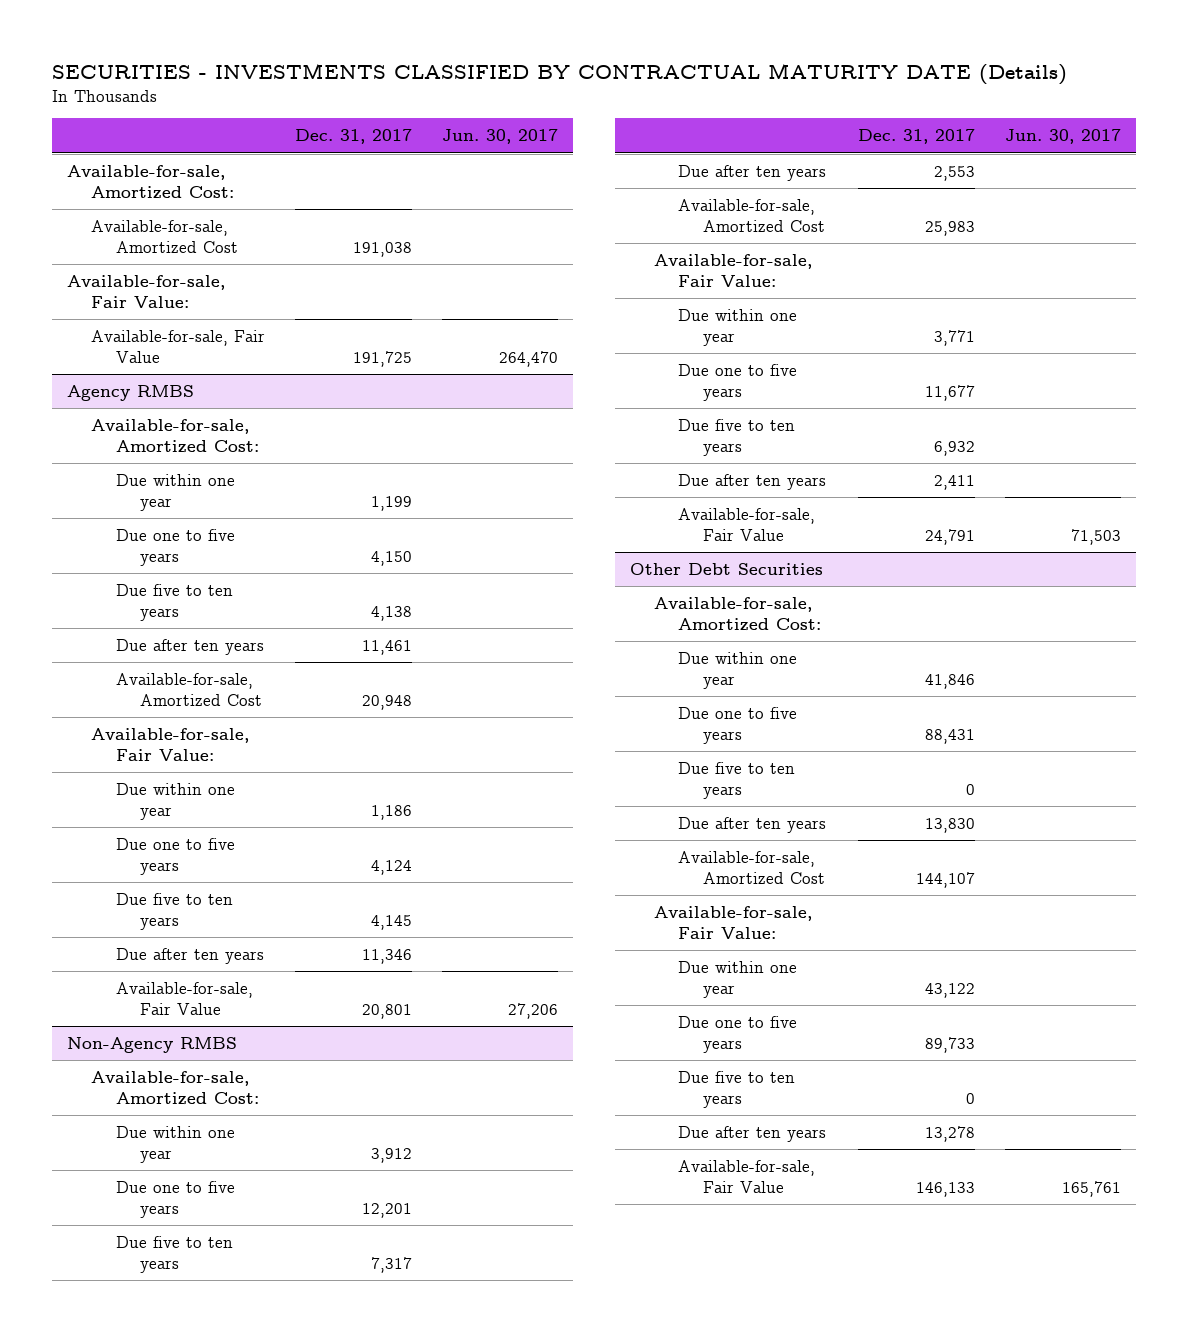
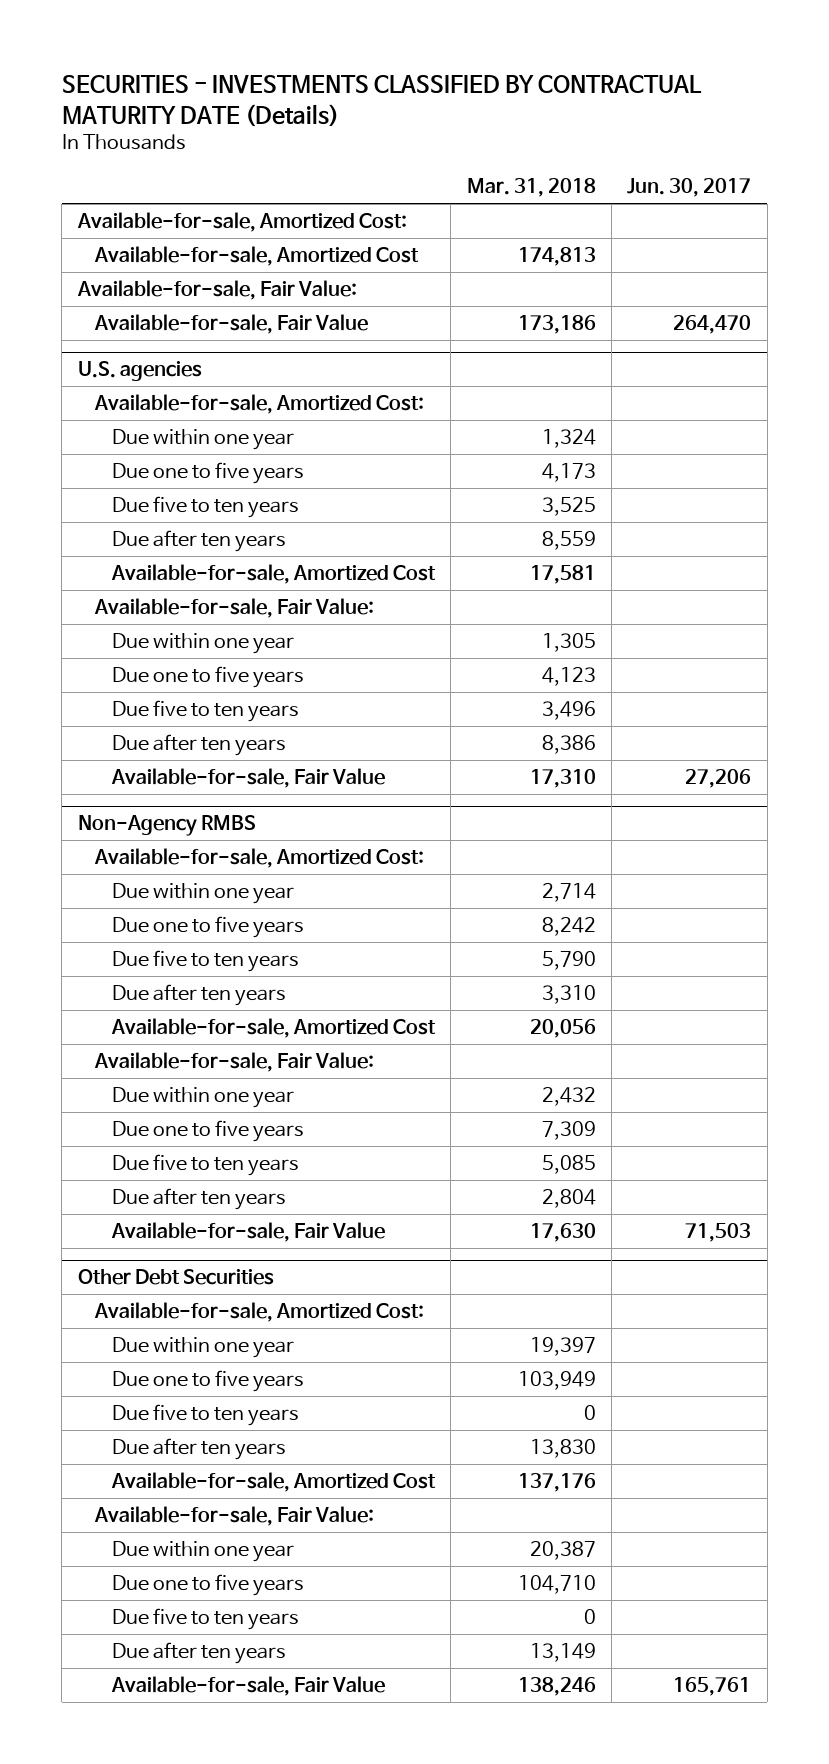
[295,129,413,145] Dec. 31, 2017 -> none
none -> [466,178,596,198] Mar. 31, 2018
[67,384,195,401] Agency RMBS -> [77,361,202,382] U.S. agencies

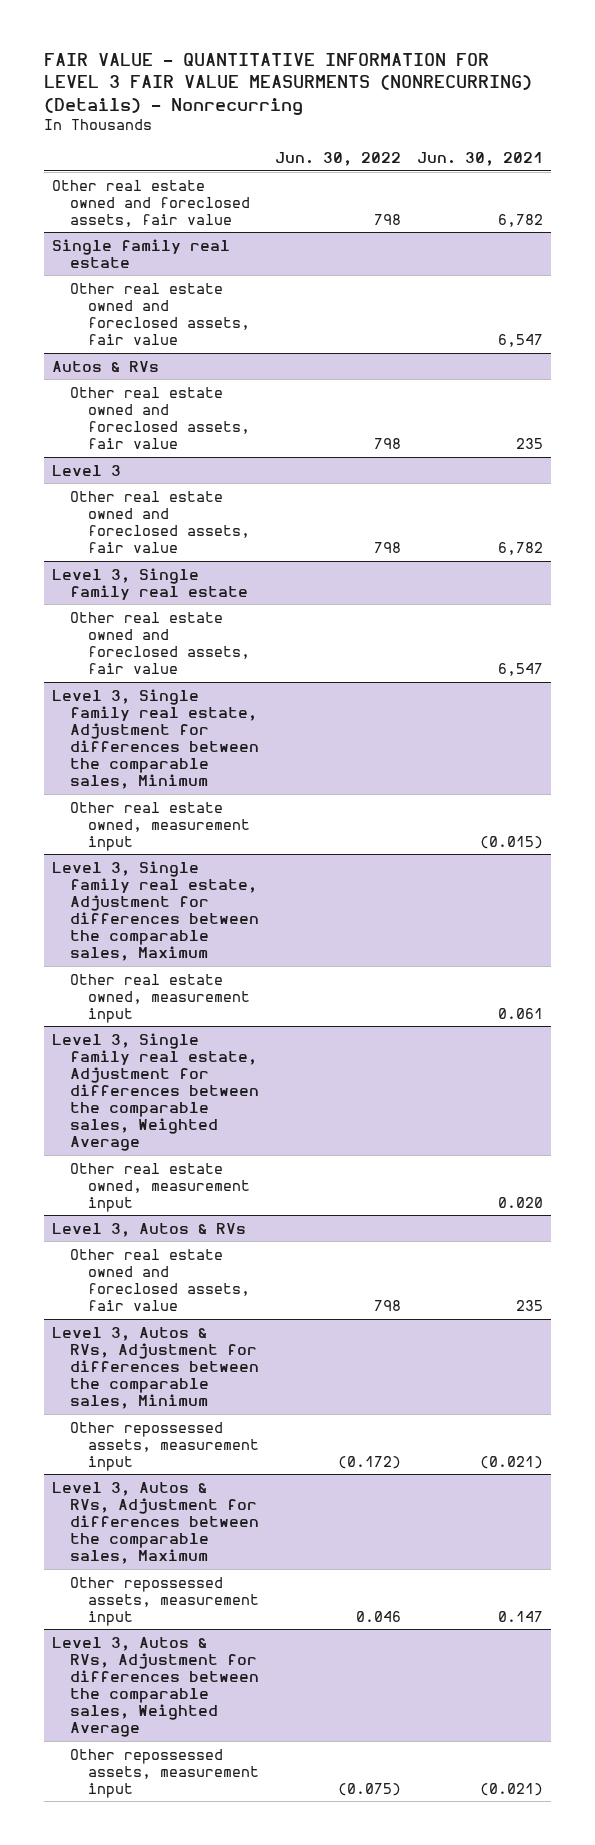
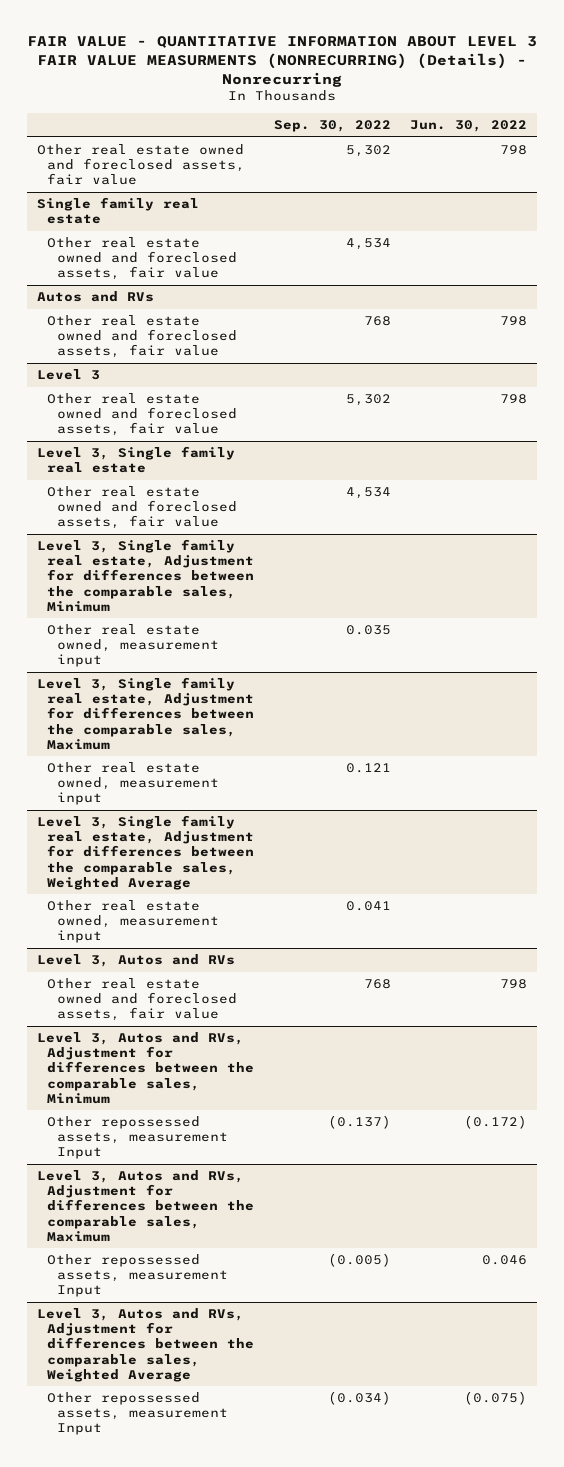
[43,53,532,115] FAIR VALUE - QUANTITATIVE INFORMATION FOR LEVEL 3 FAIR VALUE MEASURMENTS (NONRECURRING) (Details) - Nonrecurring -> [26,35,537,87] FAIR VALUE - QUANTITATIVE INFORMATION ABOUT LEVEL 3 FAIR VALUE MEASURMENTS (NONRECURRING) (Details) - Nonrecurring
[417,152,544,167] Jun. 30, 2021 -> none
none -> [273,119,391,132] Sep. 30, 2022
[51,360,159,372] Autos & RVs -> [36,291,154,303] Autos and RVs
[51,1222,246,1237] Level 3, Autos & RVs -> [36,954,235,968] Level 3, Autos and RVs
[51,1326,260,1410] Level 3, Autos & RVs, Adjustment for differences between the comparable sales, Minimum -> [36,1032,254,1104] Level 3, Autos and RVs, Adjustment for differences between the comparable sales, Minimum
[70,1421,260,1471] Other repossessed assets, measurement input -> [46,1116,229,1160] Other repossessed assets, measurement Input
[51,1481,260,1565] Level 3, Autos & RVs, Adjustment for differences between the comparable sales, Maximum -> [36,1170,254,1242] Level 3, Autos and RVs, Adjustment for differences between the comparable sales, Maximum
[70,1576,260,1626] Other repossessed assets, measurement input -> [46,1254,229,1298] Other repossessed assets, measurement Input
[51,1636,260,1738] Level 3, Autos & RVs, Adjustment for differences between the comparable sales, Weighted Average -> [36,1308,254,1382] Level 3, Autos and RVs, Adjustment for differences between the comparable sales, Weighted Average
[70,1748,260,1798] Other repossessed assets, measurement input -> [46,1392,229,1436] Other repossessed assets, measurement Input

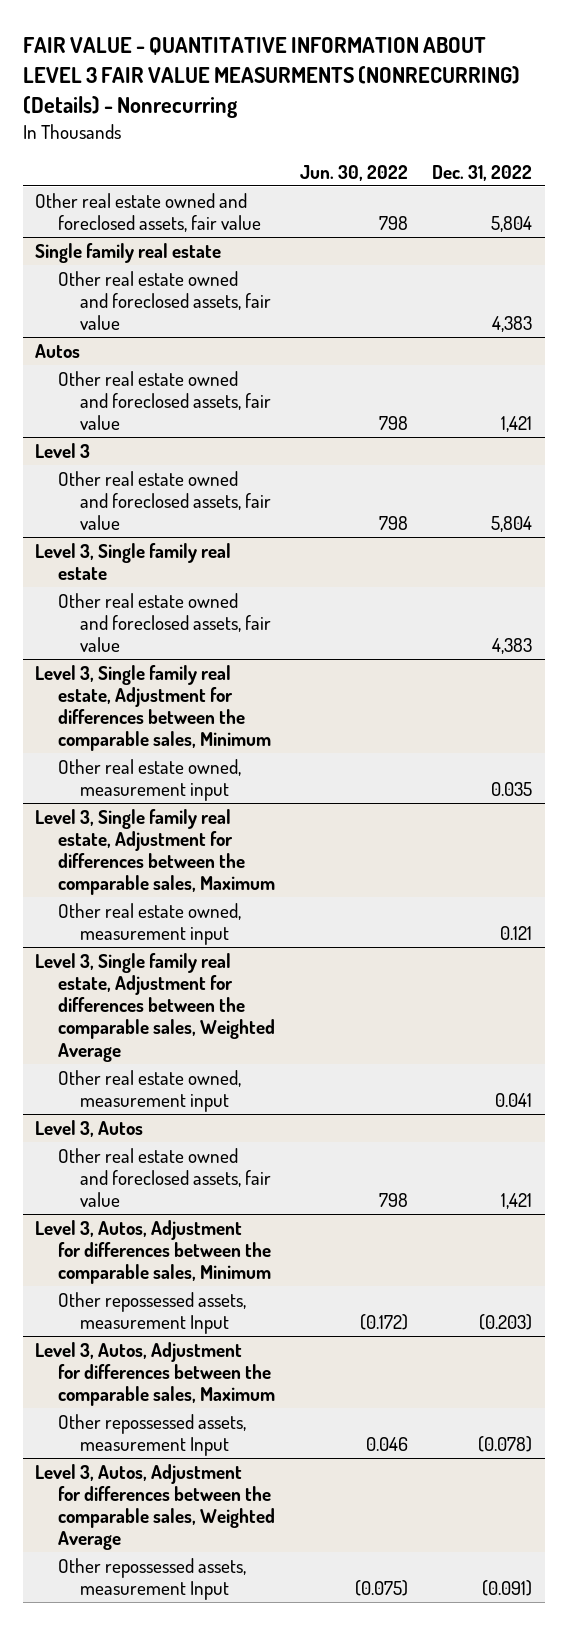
[273,119,391,132] Sep. 30, 2022 -> none
none -> [432,164,533,181] Dec. 31, 2022
[36,291,154,303] Autos and RVs -> [35,343,81,358] Autos
[36,954,235,968] Level 3, Autos and RVs -> [35,1119,144,1137] Level 3, Autos
[36,1032,254,1104] Level 3, Autos and RVs, Adjustment for differences between the comparable sales, Minimum -> [35,1219,271,1285] Level 3, Autos, Adjustment for differences between the comparable sales, Minimum
[36,1170,254,1242] Level 3, Autos and RVs, Adjustment for differences between the comparable sales, Maximum -> [35,1341,275,1407] Level 3, Autos, Adjustment for differences between the comparable sales, Maximum
[36,1308,254,1382] Level 3, Autos and RVs, Adjustment for differences between the comparable sales, Weighted Average -> [35,1463,275,1551] Level 3, Autos, Adjustment for differences between the comparable sales, Weighted Average

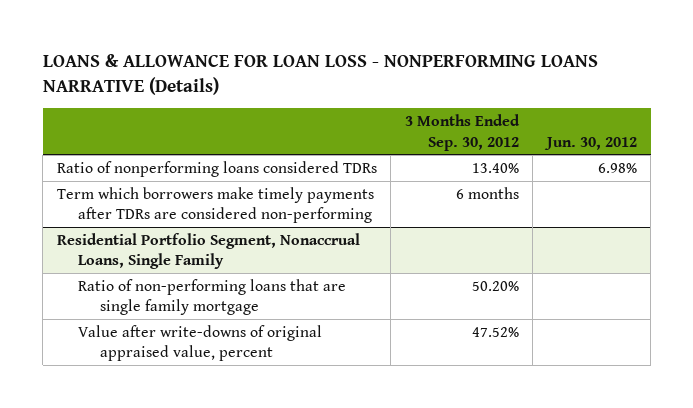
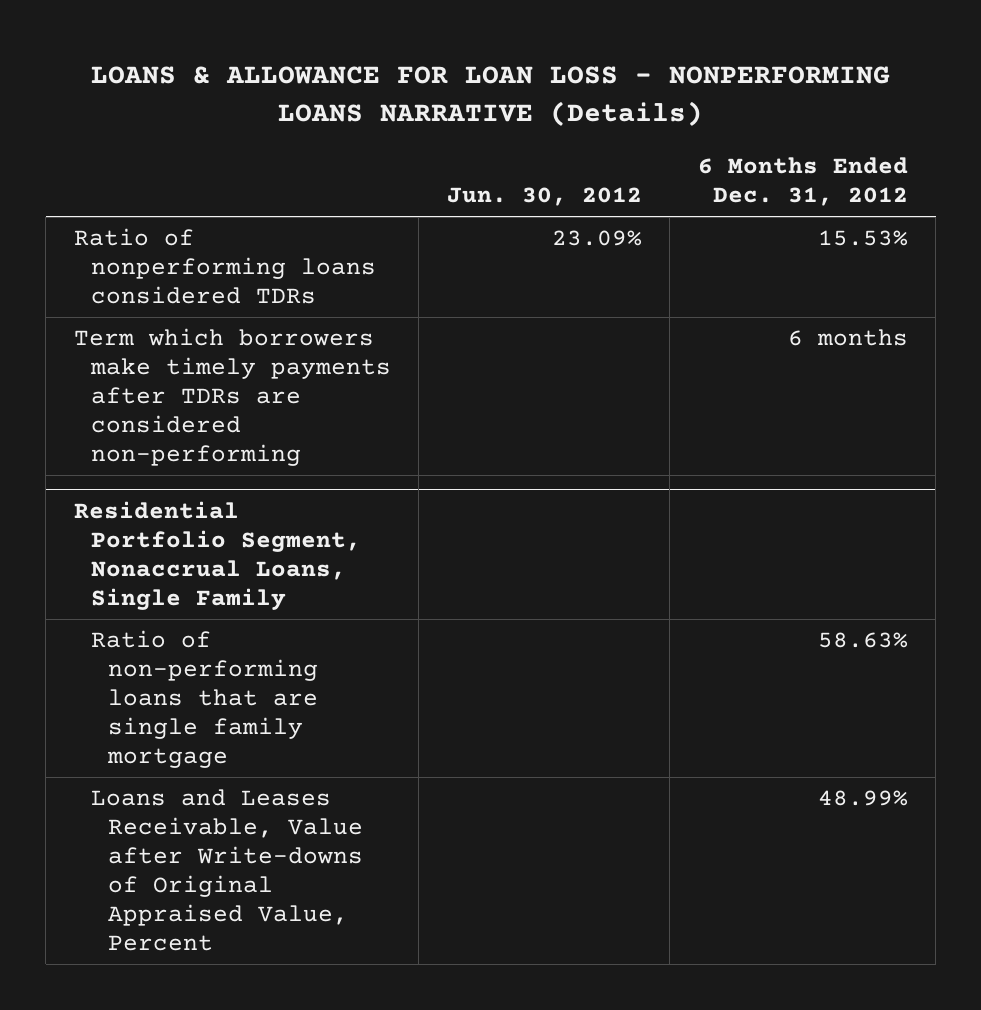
[404,113,520,151] 3 Months Ended Sep. 30, 2012 -> none
none -> [697,157,908,207] 6 Months Ended Dec. 31, 2012
[597,162,637,173] 6.98% -> [551,230,642,247] 23.09%
[78,324,323,362] Value after write-downs of original appraised value, percent -> [90,789,364,952] Loans and Leases Receivable, Value after Write-downs of Original Appraised Value, Percent

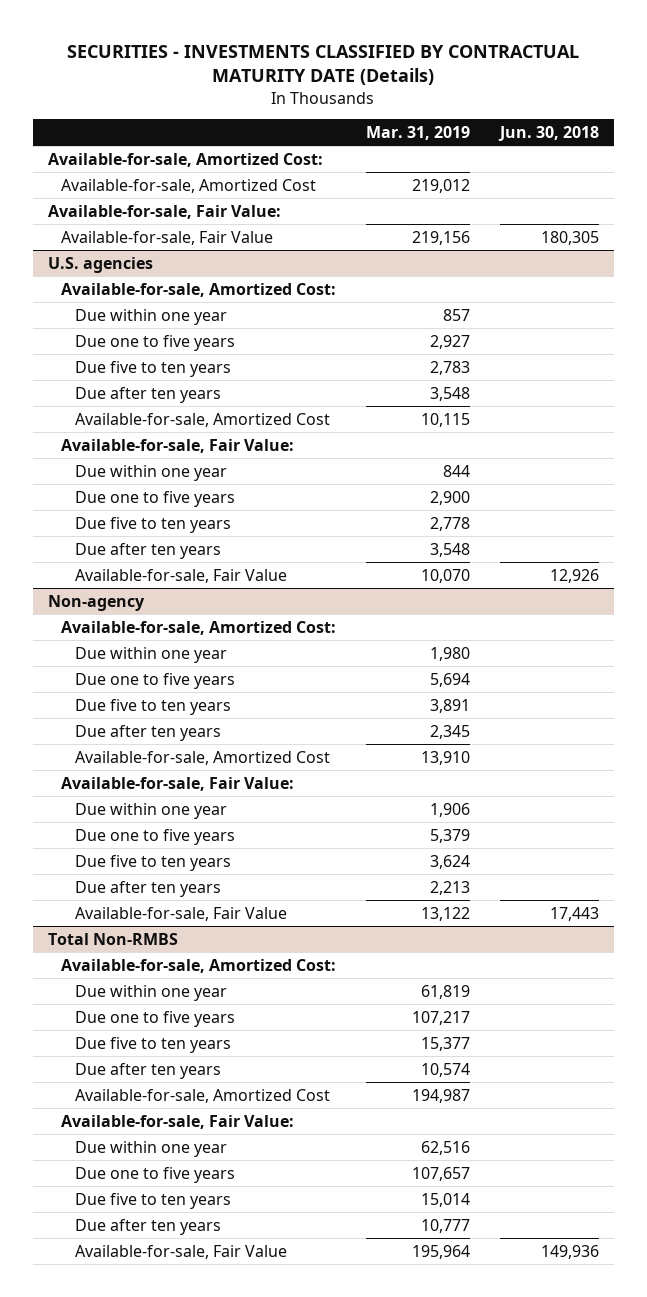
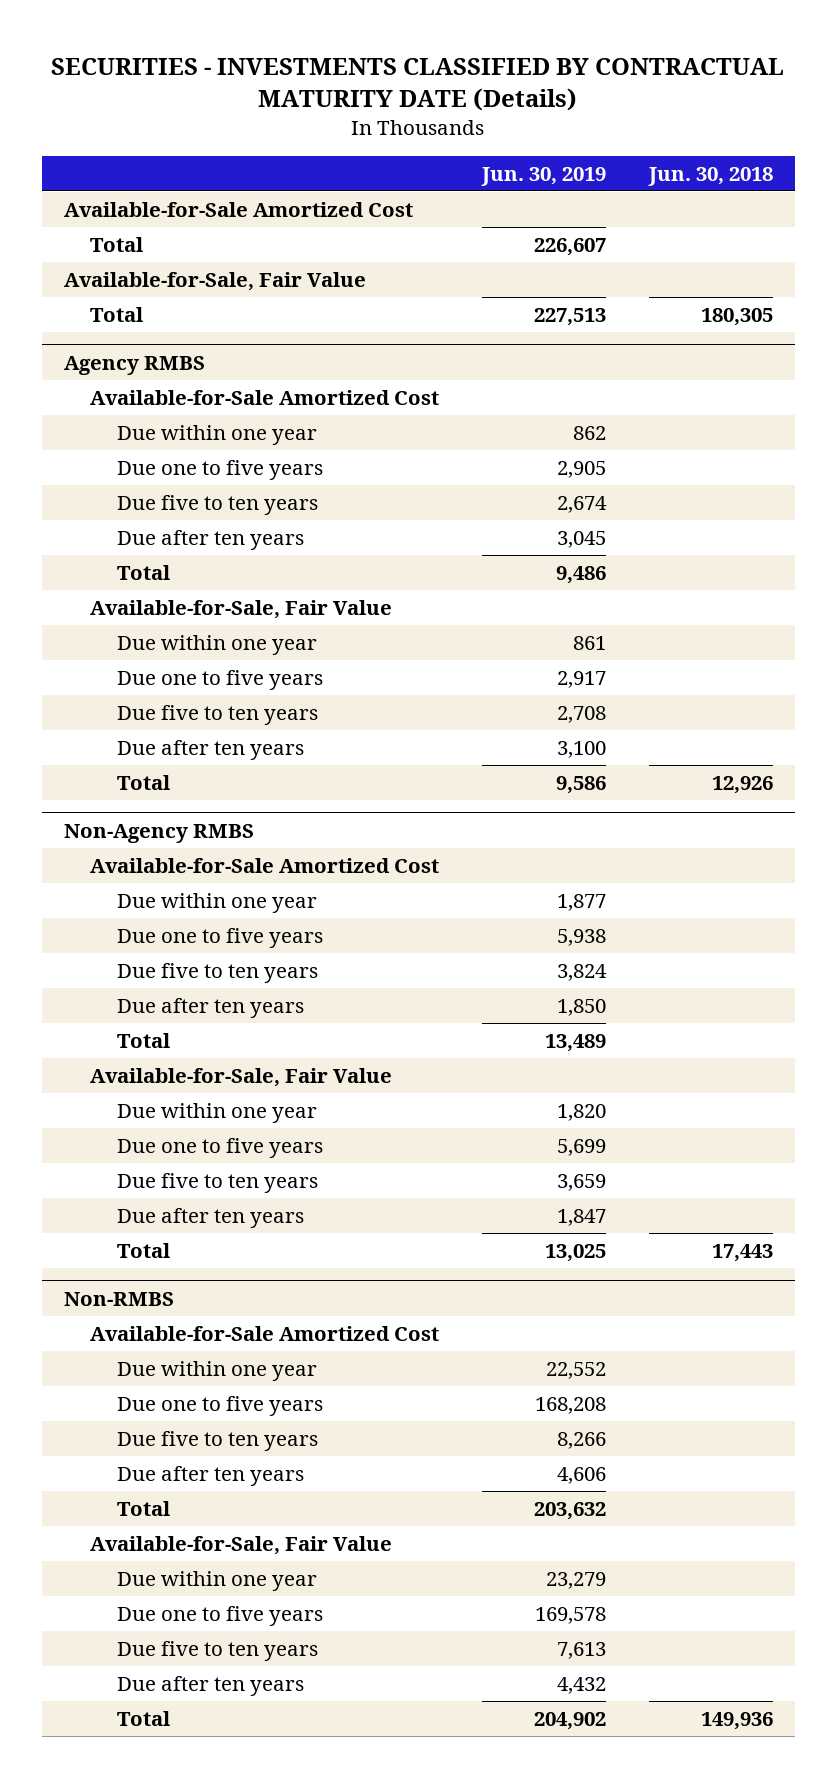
[366,126,471,141] Mar. 31, 2019 -> none
none -> [481,166,607,186] Jun. 30, 2019
[47,152,323,167] Available-for-sale, Amortized Cost: -> [63,202,413,218] Available-for-Sale Amortized Cost
[61,178,317,193] Available-for-sale, Amortized Cost -> [90,237,144,253] Total
[47,204,281,219] Available-for-sale, Fair Value: -> [63,272,366,292] Available-for-Sale, Fair Value
[61,230,274,245] Available-for-sale, Fair Value -> [90,307,144,323] Total
[47,256,153,273] U.S. agencies -> [63,355,205,375] Agency RMBS
[61,282,337,297] Available-for-sale, Amortized Cost: -> [90,390,440,406] Available-for-Sale Amortized Cost
[74,412,330,427] Available-for-sale, Amortized Cost -> [116,565,170,581] Total
[61,438,295,453] Available-for-sale, Fair Value: -> [90,600,393,620] Available-for-Sale, Fair Value
[74,568,287,583] Available-for-sale, Fair Value -> [116,775,170,791] Total
[47,594,145,611] Non-agency -> [63,823,254,843] Non-Agency RMBS
[61,620,337,635] Available-for-sale, Amortized Cost: -> [90,858,440,874] Available-for-Sale Amortized Cost
[74,750,330,765] Available-for-sale, Amortized Cost -> [116,1033,170,1049] Total
[61,776,295,791] Available-for-sale, Fair Value: -> [90,1068,393,1088] Available-for-Sale, Fair Value
[47,932,178,945] Total Non-RMBS -> none
[61,958,337,973] Available-for-sale, Amortized Cost: -> none
[74,984,227,1001] Due within one year -> none
[74,1010,235,1027] Due one to five years -> none
[74,1036,231,1053] Due five to ten years -> none
[74,1062,221,1079] Due after ten years -> none
[74,1088,330,1103] Available-for-sale, Amortized Cost -> none
[61,1114,295,1129] Available-for-sale, Fair Value: -> none
[74,1140,227,1157] Due within one year -> none
[74,1166,235,1183] Due one to five years -> none
[74,1192,231,1209] Due five to ten years -> none
[74,1218,221,1235] Due after ten years -> none
[74,1244,287,1259] Available-for-sale, Fair Value -> none
[74,906,287,921] Available-for-sale, Fair Value -> [116,1243,170,1259] Total
none -> [63,1291,174,1306] Non-RMBS
none -> [90,1326,440,1342] Available-for-Sale Amortized Cost
none -> [116,1361,317,1382] Due within one year
none -> [116,1396,323,1417] Due one to five years
none -> [116,1431,318,1452] Due five to ten years
none -> [116,1466,304,1487] Due after ten years
none -> [116,1501,170,1517] Total
none -> [90,1536,393,1556] Available-for-Sale, Fair Value
none -> [116,1571,317,1592] Due within one year
none -> [116,1606,323,1627] Due one to five years
none -> [116,1641,318,1662] Due five to ten years
none -> [116,1676,304,1697] Due after ten years
none -> [116,1711,170,1727] Total

